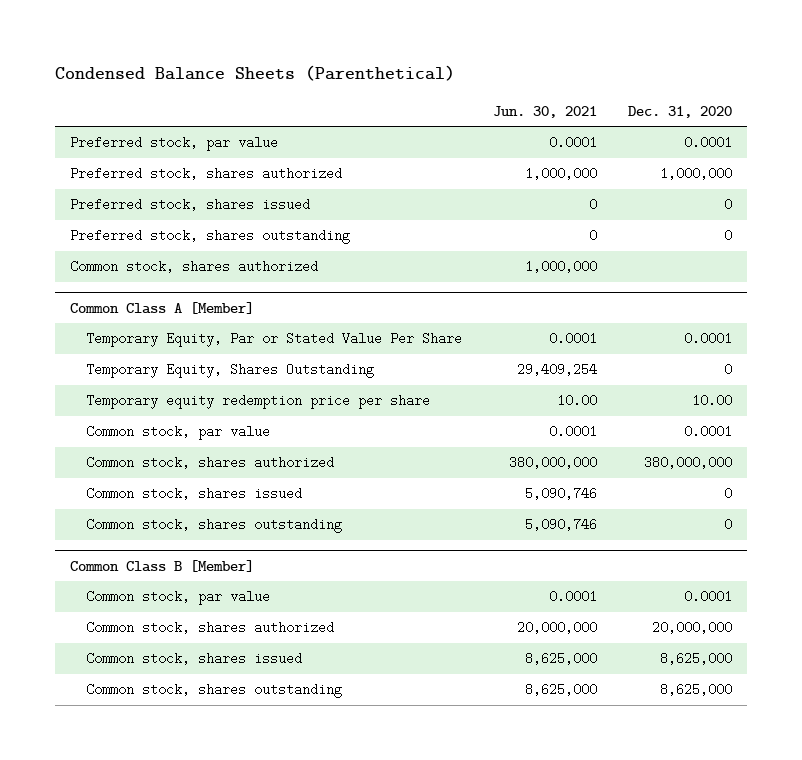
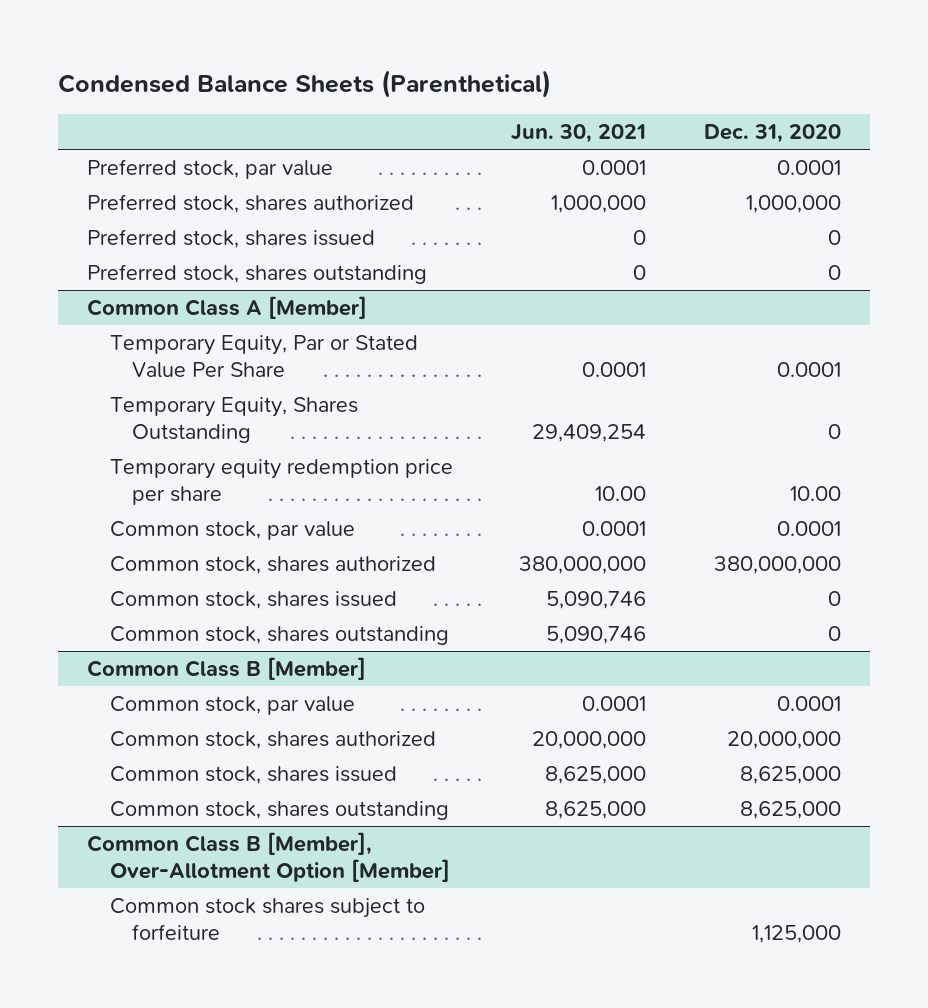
[70,260,319,274] Common stock, shares authorized -> none
none -> [87,832,450,882] Common Class B [Member], Over-Allotment Option [Member]
none -> [109,898,425,940] Common stock shares subject to forfeiture

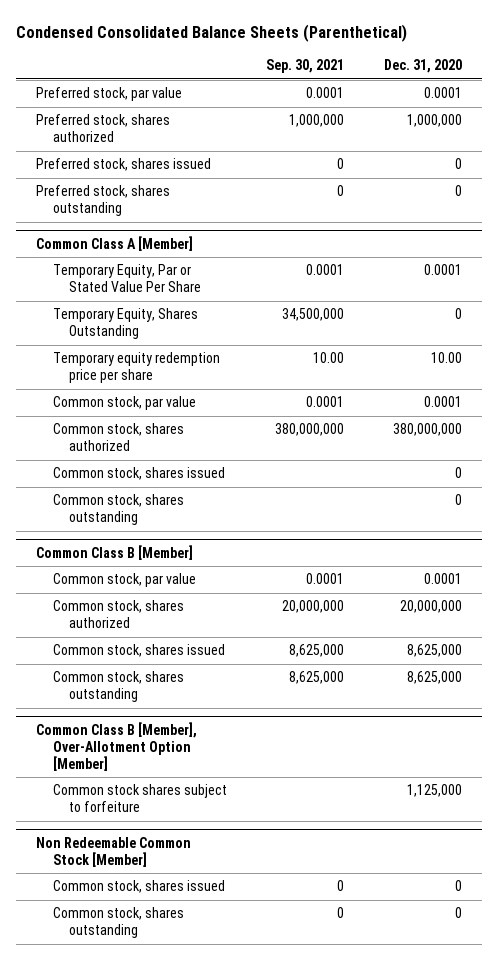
[58,70,552,99] Condensed Balance Sheets (Parenthetical) -> [16,24,408,43] Condensed Consolidated Balance Sheets (Parenthetical)
[510,124,646,144] Jun. 30, 2021 -> none
none -> [266,59,345,74] Sep. 30, 2021
none -> [36,836,192,867] Non Redeemable Common Stock [Member]
none -> [52,880,225,894] Common stock, shares issued
none -> [52,907,184,939] Common stock, shares outstanding

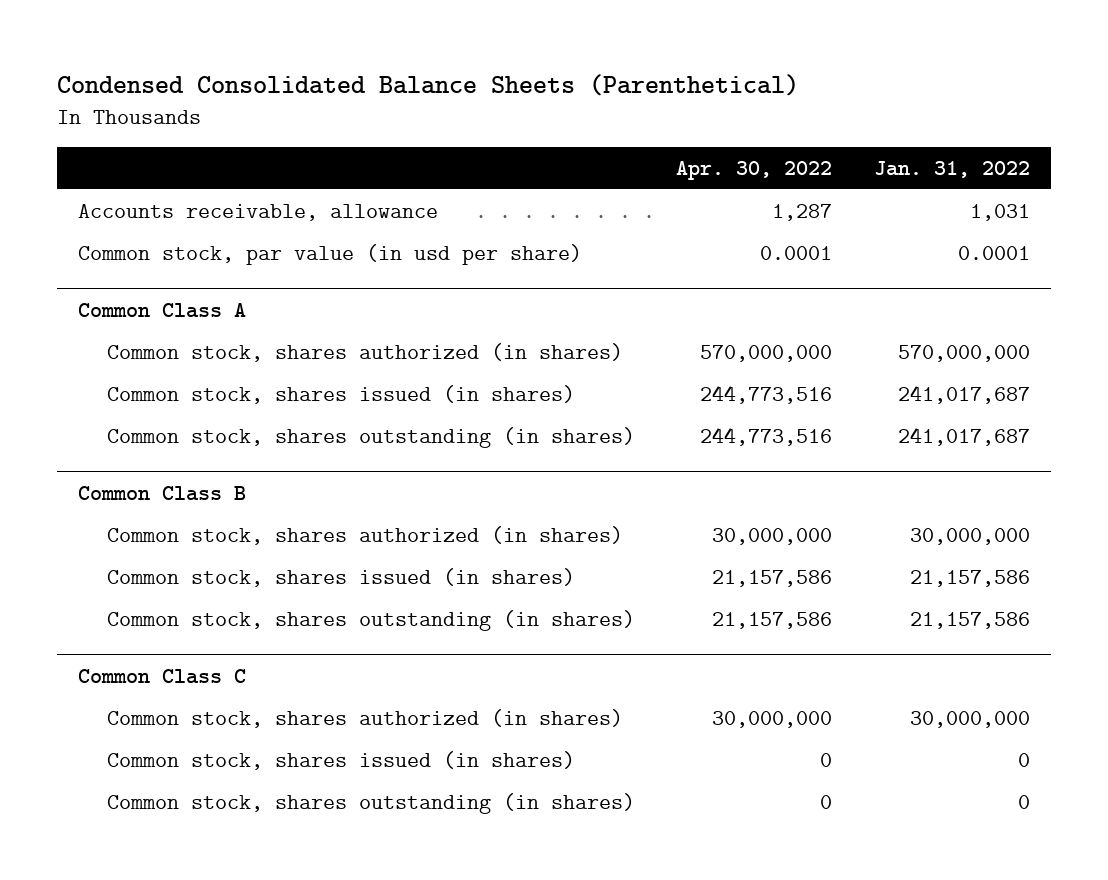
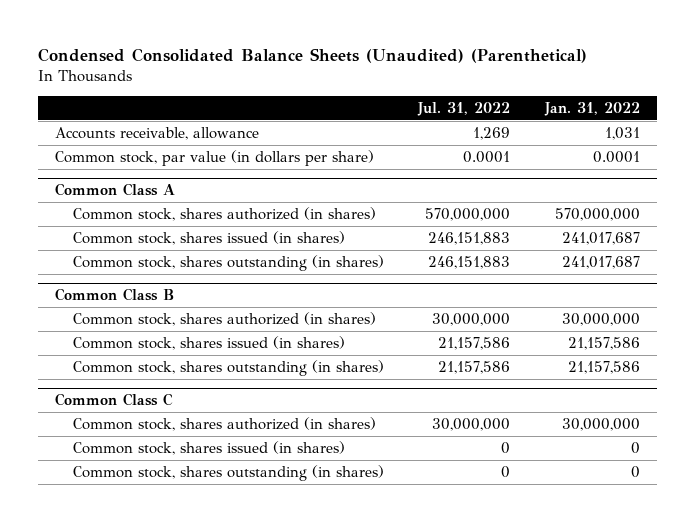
[57,73,800,96] Condensed Consolidated Balance Sheets (Parenthetical) -> [37,48,587,64] Condensed Consolidated Balance Sheets (Unaudited) (Parenthetical)
[676,160,833,180] Apr. 30, 2022 -> none
none -> [417,101,511,116] Jul. 31, 2022
[78,244,583,266] Common stock, par value (in usd per share) -> [55,150,375,167] Common stock, par value (in dollars per share)

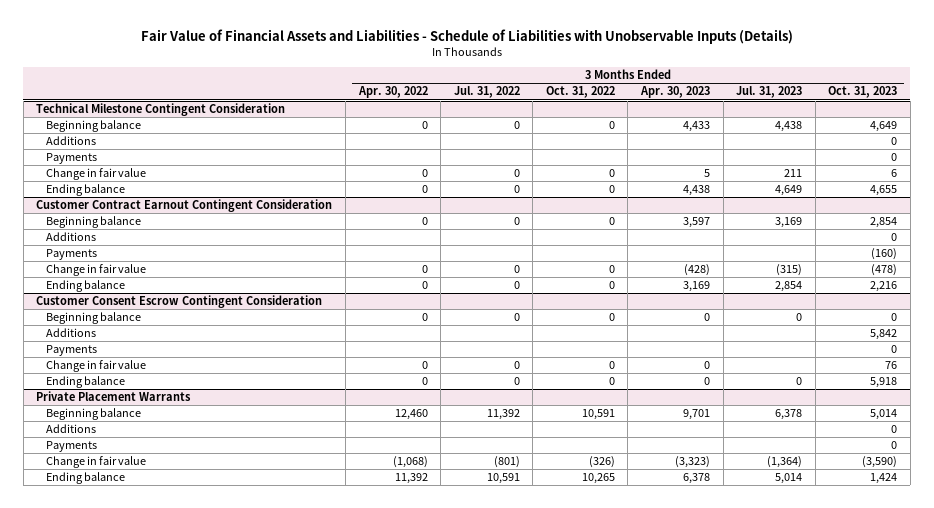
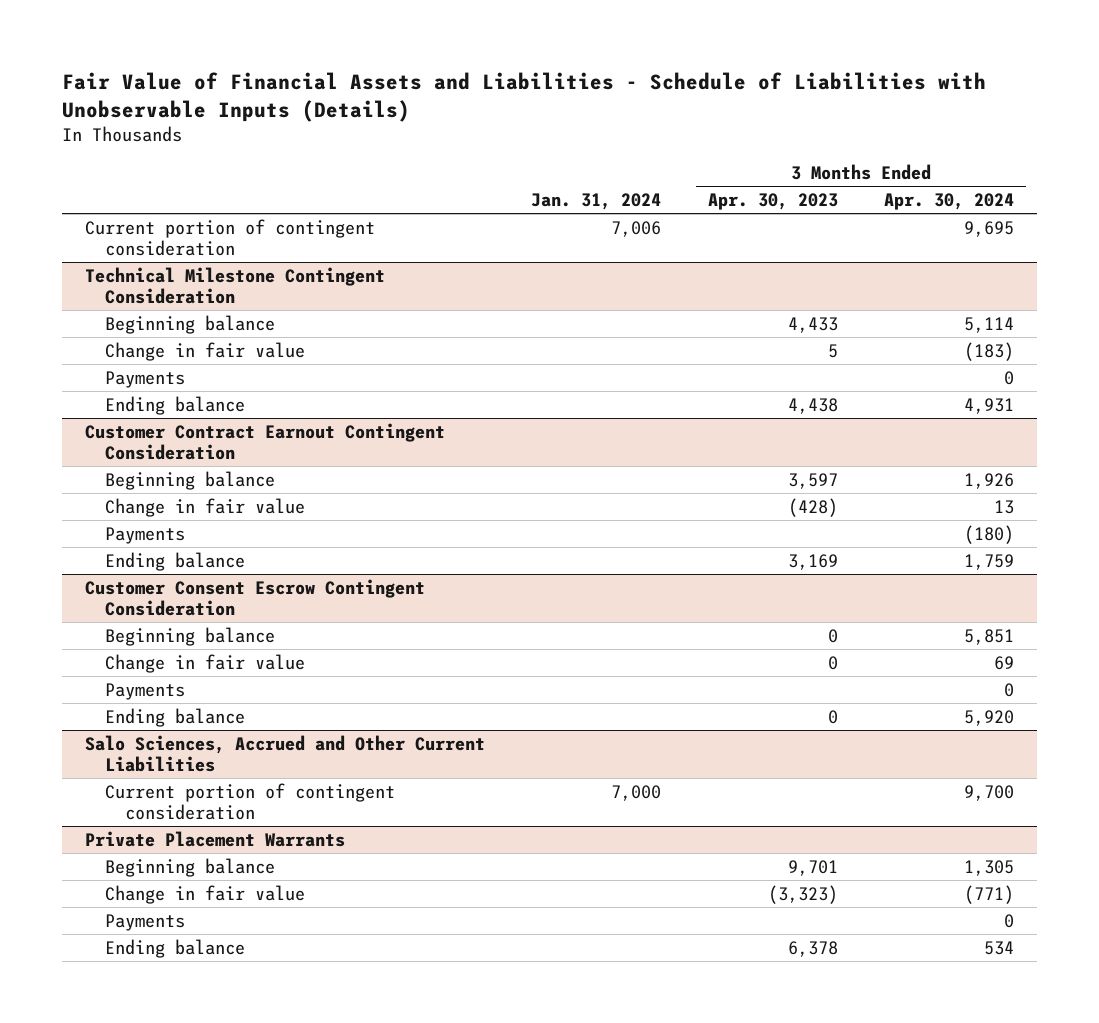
[357,86,428,99] Apr. 30, 2022 -> none
[453,86,520,99] Jul. 31, 2022 -> none
[545,86,615,99] Oct. 31, 2022 -> none
[736,86,803,99] Jul. 31, 2023 -> none
[828,86,898,99] Oct. 31, 2023 -> none
none -> [531,192,662,210] Jan. 31, 2024
none -> [884,192,1015,210] Apr. 30, 2024
none -> [84,218,375,256] Current portion of contingent consideration
[46,136,97,146] Additions -> none
[46,153,98,165] Payments -> [105,370,186,388] Payments
[46,232,97,242] Additions -> none
[46,249,98,261] Payments -> [105,526,186,544] Payments
[46,328,97,338] Additions -> none
[46,345,98,357] Payments -> [105,682,186,700] Payments
none -> [84,734,485,772] Salo Sciences, Accrued and Other Current Liabilities
none -> [105,782,396,820] Current portion of contingent consideration
[46,424,97,434] Additions -> none
[46,441,98,453] Payments -> [105,913,186,931] Payments

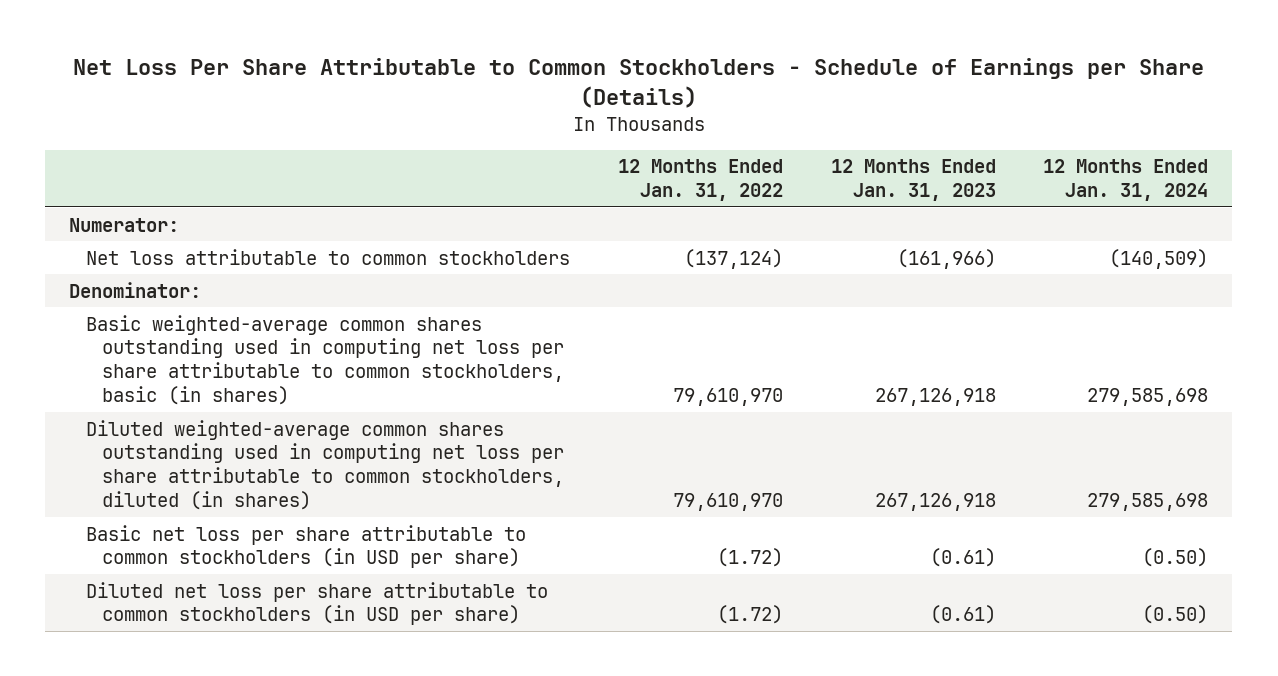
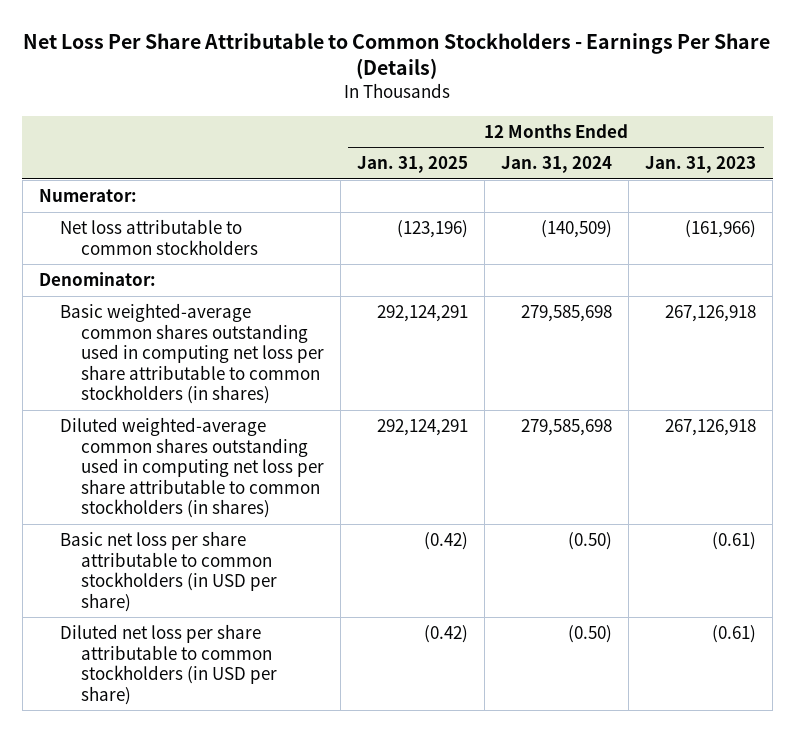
[72,58,1204,108] Net Loss Per Share Attributable to Common Stockholders - Schedule of Earnings per Share (Details) -> [23,32,771,80] Net Loss Per Share Attributable to Common Stockholders - Earnings Per Share (Details)
[617,159,783,202] 12 Months Ended Jan. 31, 2022 -> none
none -> [356,156,468,174] Jan. 31, 2025
[85,314,565,405] Basic weighted-average common shares outstanding used in computing net loss per share attributable to common stockholders, basic (in shares) -> [59,303,324,405] Basic weighted-average common shares outstanding used in computing net loss per share attributable to common stockholders (in shares)
[85,419,565,510] Diluted weighted-average common shares outstanding used in computing net loss per share attributable to common stockholders, diluted (in shares) -> [59,417,324,519] Diluted weighted-average common shares outstanding used in computing net loss per share attributable to common stockholders (in shares)

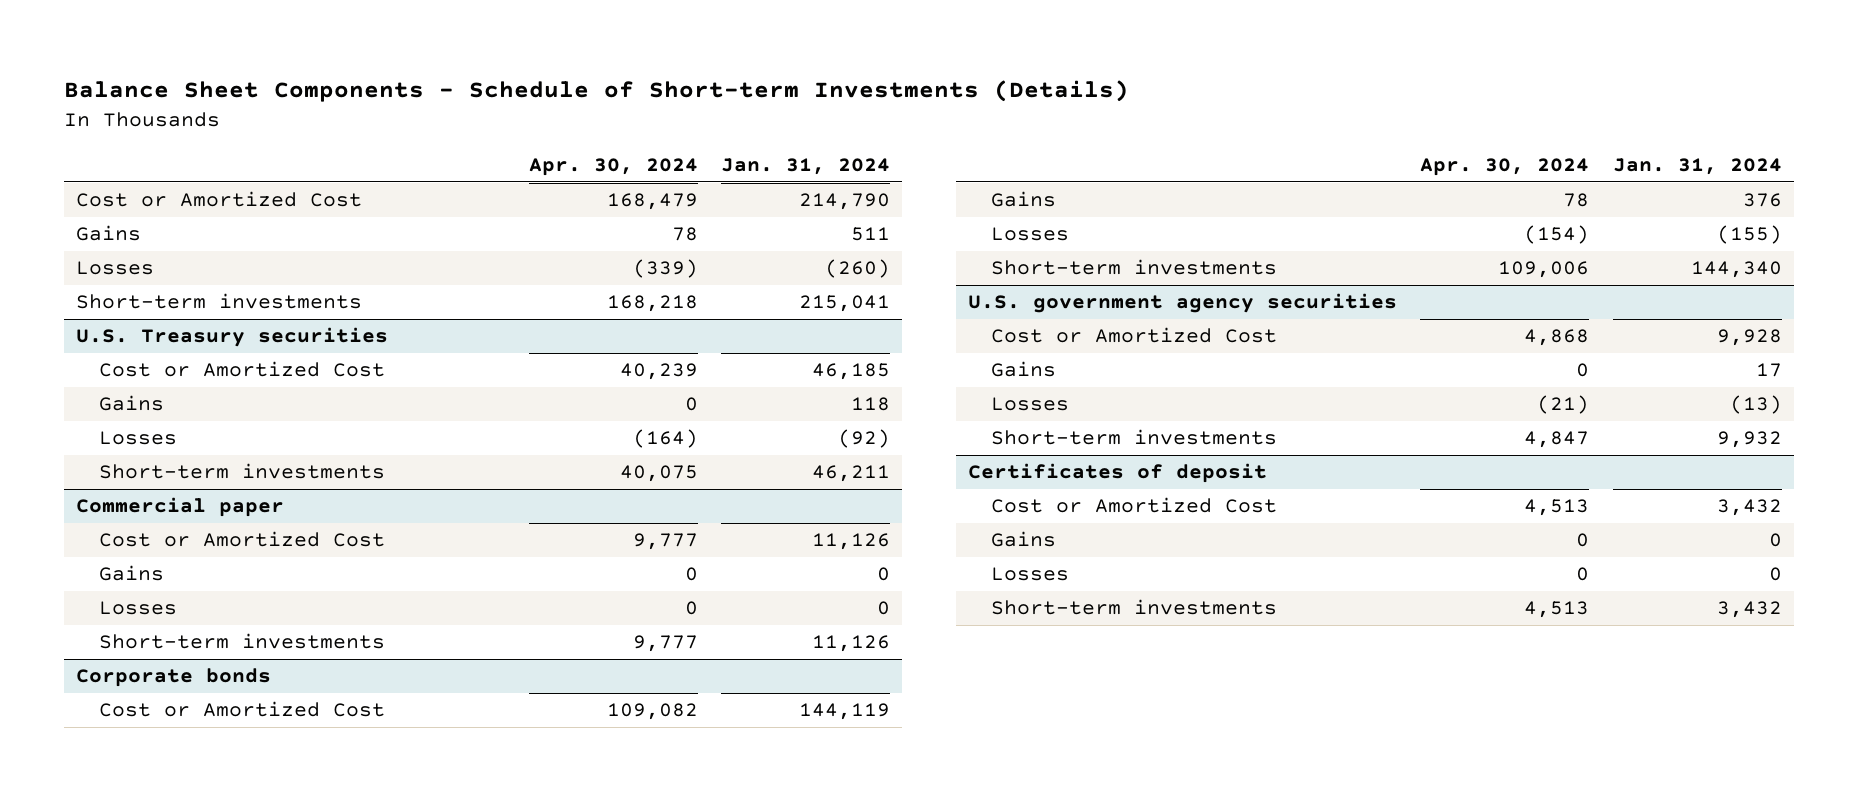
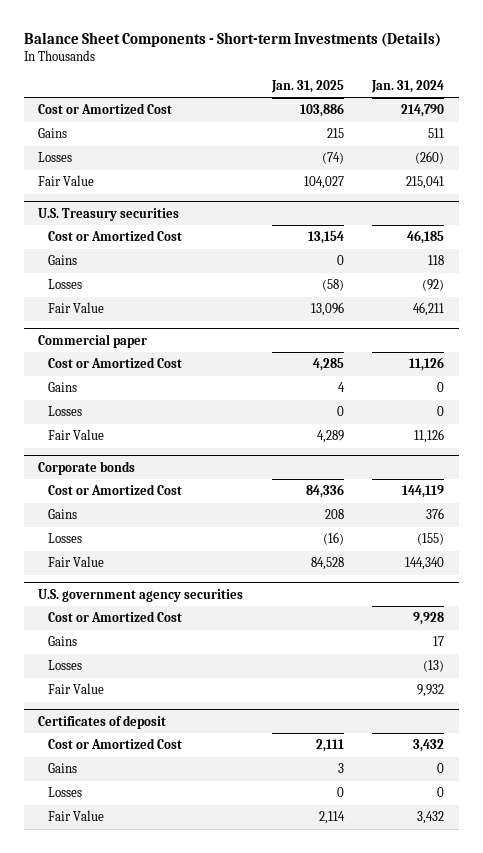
[64,80,1130,103] Balance Sheet Components - Schedule of Short-term Investments (Details) -> [24,31,442,47] Balance Sheet Components - Short-term Investments (Details)
[528,158,698,177] Apr. 30, 2024 -> none
none -> [270,79,344,93] Jan. 31, 2025
[75,293,362,310] Short-term investments -> [38,175,95,187] Fair Value
[99,463,386,480] Short-term investments -> [48,302,105,314] Fair Value
[99,633,386,650] Short-term investments -> [48,429,105,441] Fair Value
[990,259,1277,276] Short-term investments -> [48,556,105,568] Fair Value
[990,429,1277,446] Short-term investments -> [48,683,105,695] Fair Value
[990,599,1277,616] Short-term investments -> [48,810,105,822] Fair Value

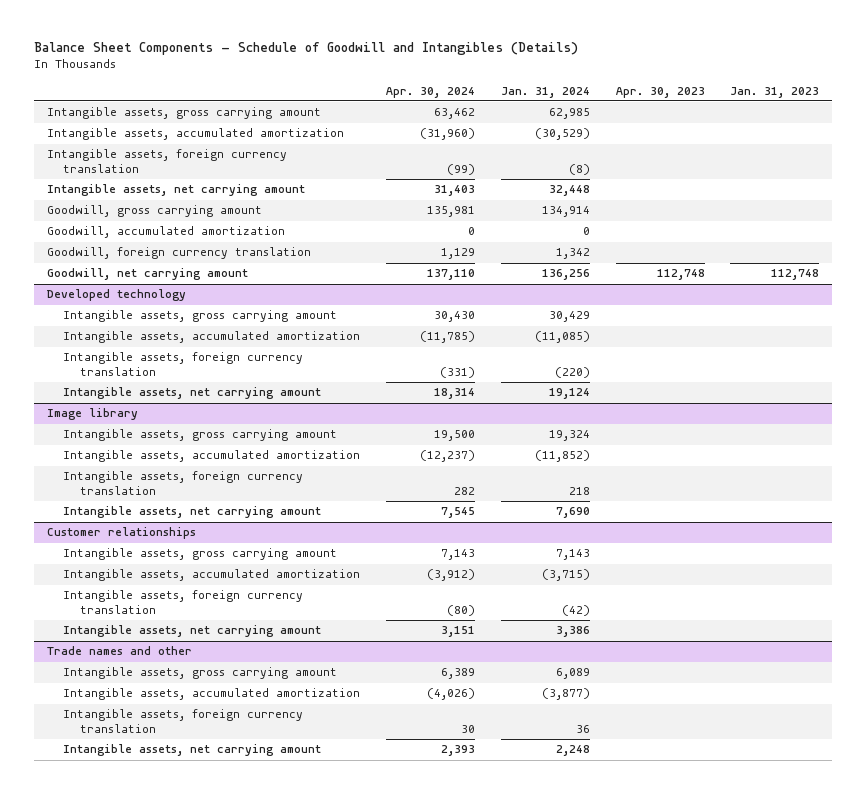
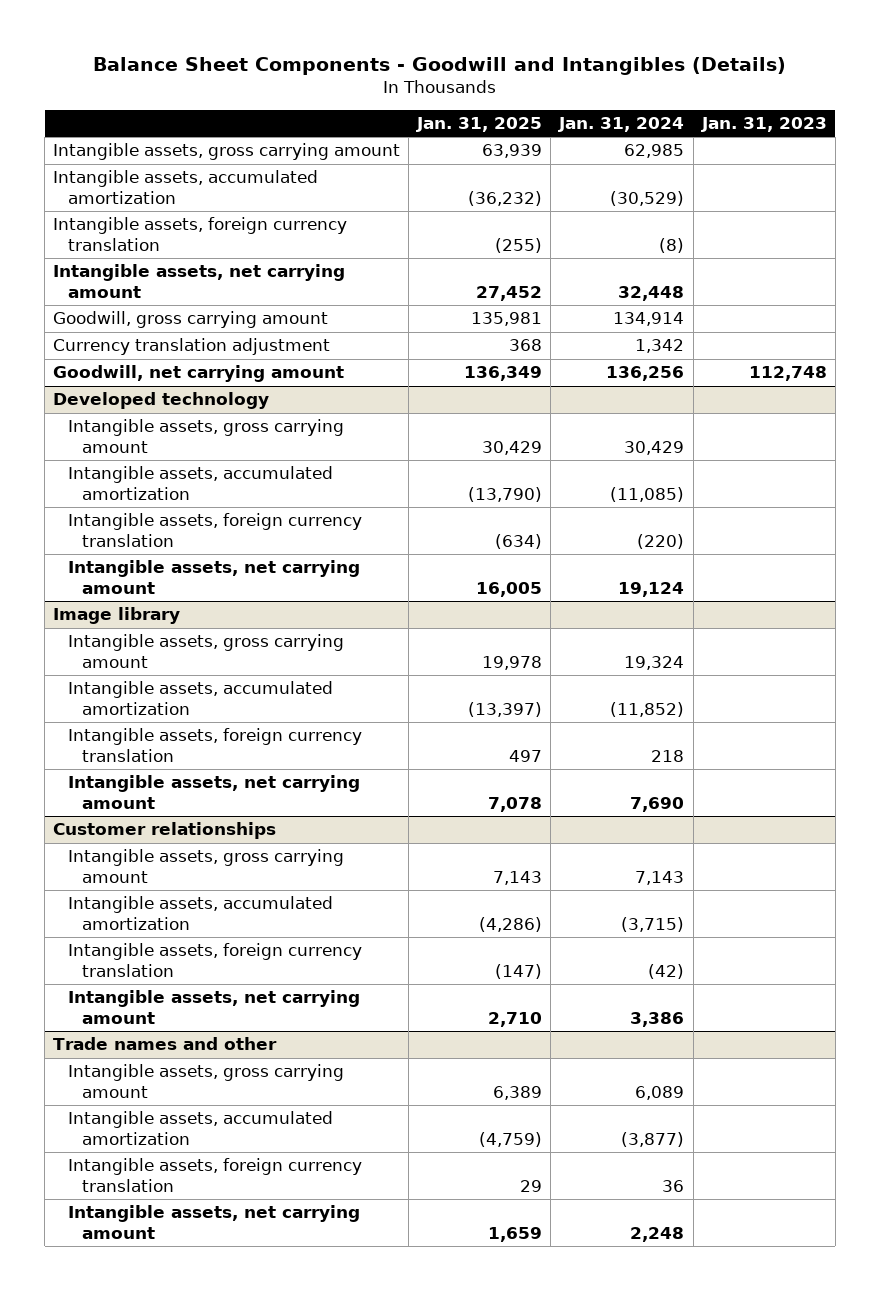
[33,42,578,56] Balance Sheet Components - Schedule of Goodwill and Intangibles (Details) -> [92,56,786,75] Balance Sheet Components - Goodwill and Intangibles (Details)
[386,86,476,98] Apr. 30, 2024 -> none
[615,86,705,98] Apr. 30, 2023 -> none
none -> [416,116,543,132] Jan. 31, 2025
[46,226,285,239] Goodwill, accumulated amortization -> none
[46,247,311,260] Goodwill, foreign currency translation -> [53,338,331,356] Currency translation adjustment

